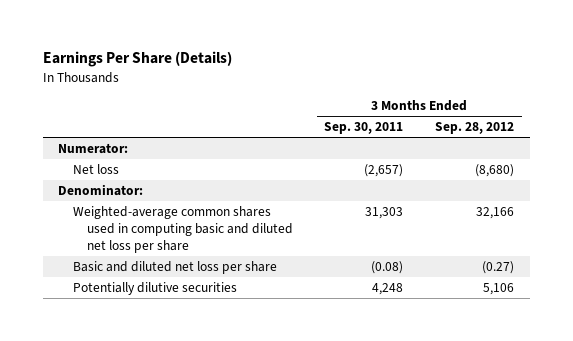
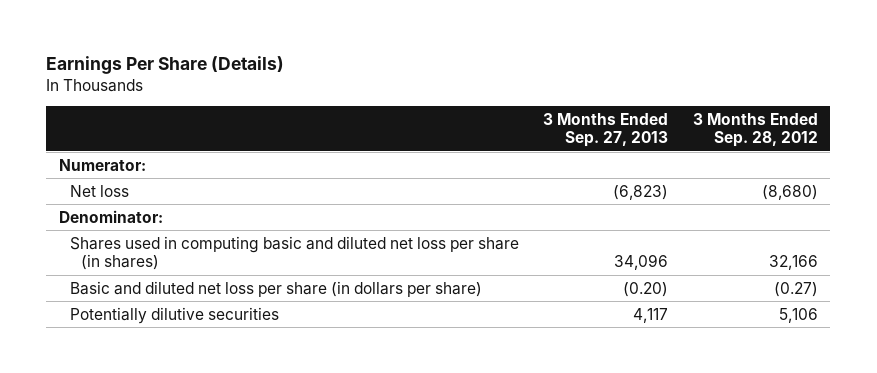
[324,121,404,134] Sep. 30, 2011 -> none
none -> [543,113,669,148] 3 Months Ended Sep. 27, 2013
[72,205,293,253] Weighted-average common shares used in computing basic and diluted net loss per share -> [70,235,520,270] Shares used in computing basic and diluted net loss per share (in shares)
[72,260,277,274] Basic and diluted net loss per share -> [70,280,483,297] Basic and diluted net loss per share (in dollars per share)

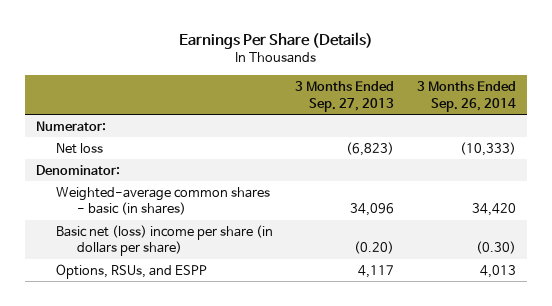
[692,113,818,148] 3 Months Ended Sep. 28, 2012 -> none
none -> [416,80,516,112] 3 Months Ended Sep. 26, 2014
[70,235,520,270] Shares used in computing basic and diluted net loss per share (in shares) -> [56,186,271,216] Weighted-average common shares - basic (in shares)
[70,280,483,297] Basic and diluted net loss per share (in dollars per share) -> [56,224,274,257] Basic net (loss) income per share (in dollars per share)
[70,306,280,324] Potentially dilutive securities -> [56,263,208,279] Options, RSUs, and ESPP

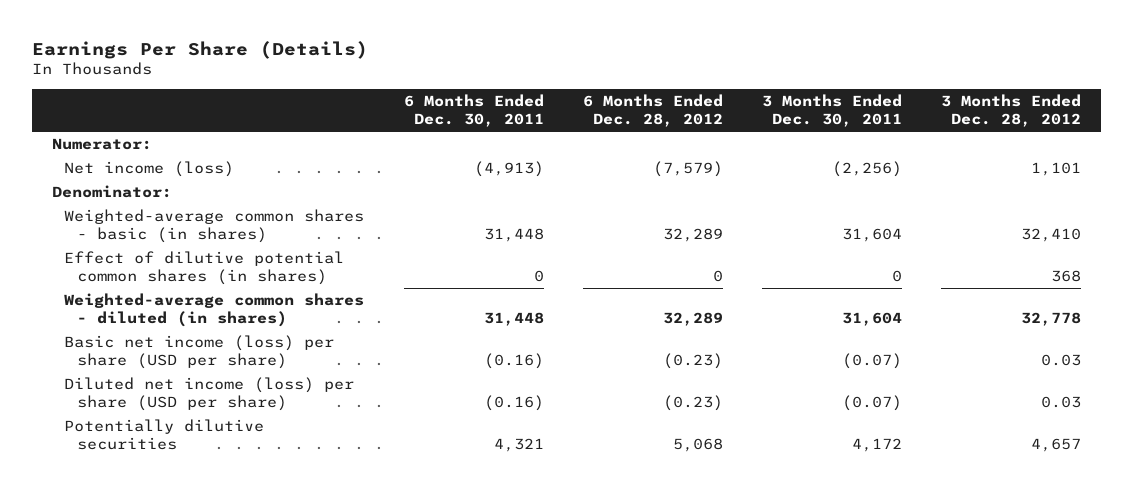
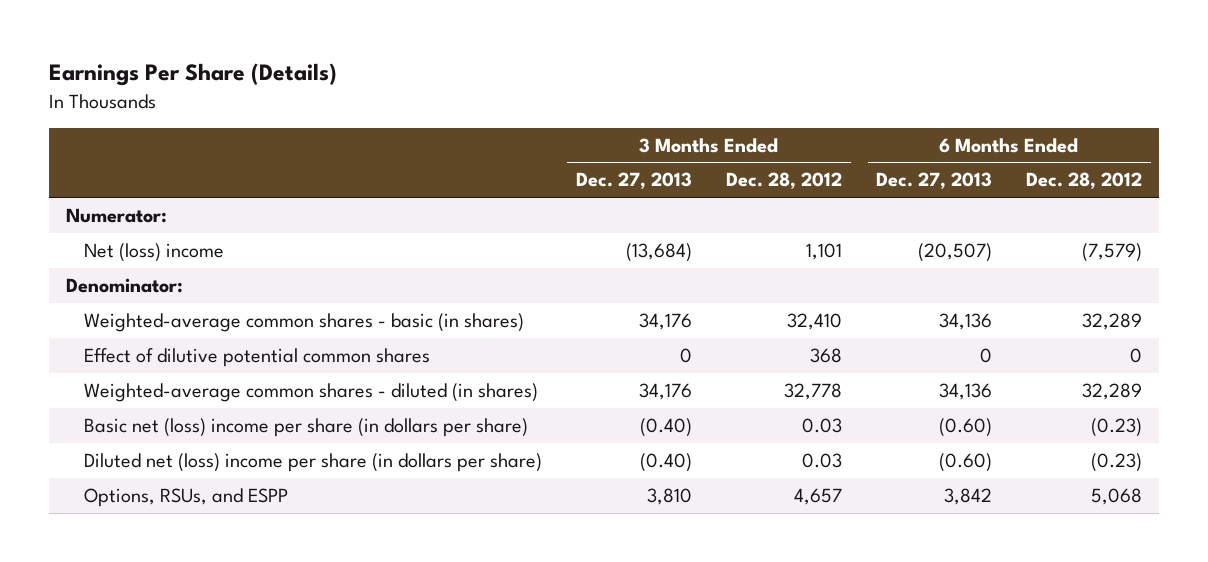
[403,94,544,128] 6 Months Ended Dec. 30, 2011 -> none
[762,94,903,128] 3 Months Ended Dec. 30, 2011 -> none
none -> [576,172,693,190] Dec. 27, 2013
none -> [876,172,993,190] Dec. 27, 2013
[64,161,235,178] Net income (loss) -> [83,243,224,263] Net (loss) income
[64,251,345,286] Effect of dilutive potential common shares (in shares) -> [83,348,430,368] Effect of dilutive potential common shares
[64,335,335,370] Basic net income (loss) per share (USD per share) -> [83,418,528,438] Basic net (loss) income per share (in dollars per share)
[64,377,355,412] Diluted net income (loss) per share (USD per share) -> [83,453,542,473] Diluted net (loss) income per share (in dollars per share)
[64,419,265,451] Potentially dilutive securities -> [83,488,288,508] Options, RSUs, and ESPP

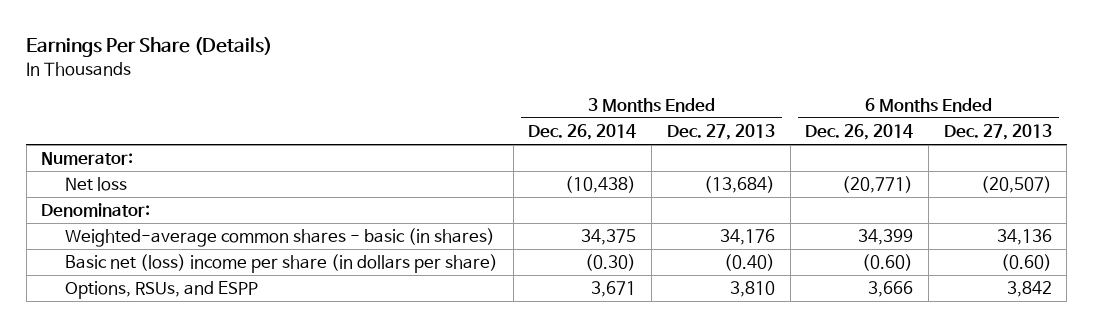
[726,172,843,190] Dec. 28, 2012 -> none
[1026,172,1143,190] Dec. 28, 2012 -> none
none -> [528,124,637,141] Dec. 26, 2014
none -> [805,124,914,141] Dec. 26, 2014
[83,243,224,263] Net (loss) income -> [64,177,127,192] Net loss
[83,348,430,368] Effect of dilutive potential common shares -> none
[83,383,538,403] Weighted-average common shares - diluted (in shares) -> none
[83,453,542,473] Diluted net (loss) income per share (in dollars per share) -> none

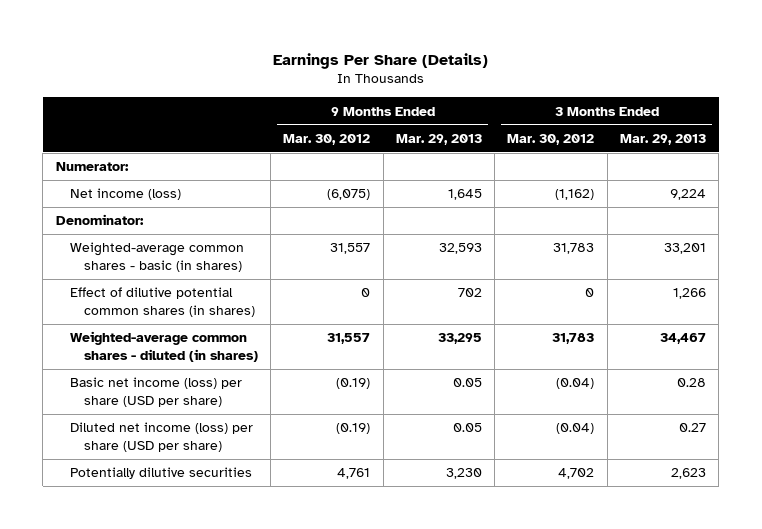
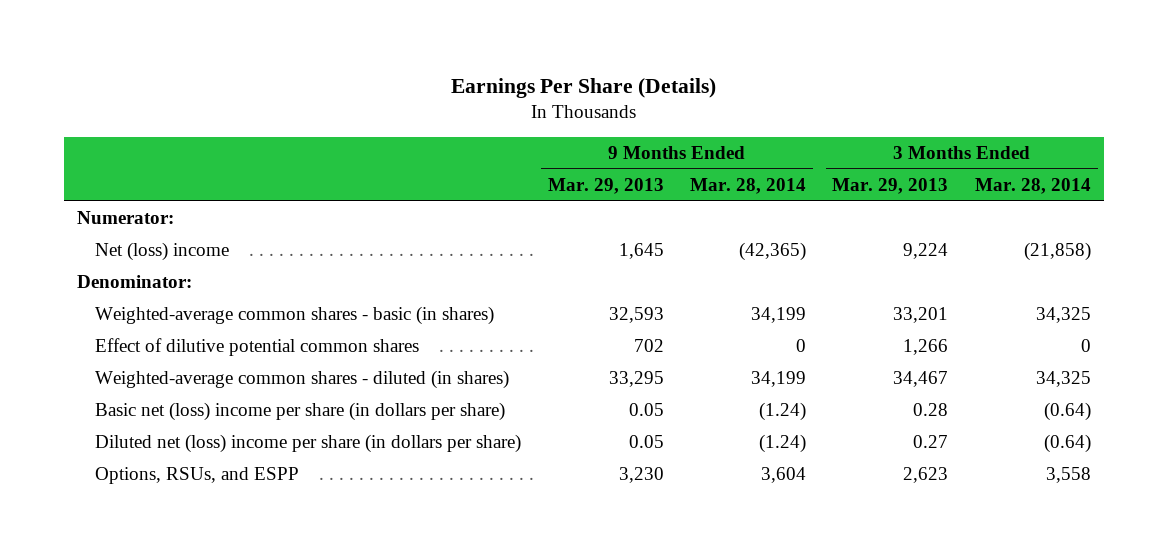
[283,134,371,146] Mar. 30, 2012 -> none
[507,134,595,146] Mar. 30, 2012 -> none
none -> [690,177,807,194] Mar. 28, 2014
none -> [974,177,1091,194] Mar. 28, 2014
[69,188,181,201] Net income (loss) -> [95,241,230,261] Net (loss) income
[69,287,255,317] Effect of dilutive potential common shares (in shares) -> [95,337,420,356] Effect of dilutive potential common shares
[69,377,242,407] Basic net income (loss) per share (USD per share) -> [95,401,506,421] Basic net (loss) income per share (in dollars per share)
[69,422,253,452] Diluted net income (loss) per share (USD per share) -> [95,433,522,453] Diluted net (loss) income per share (in dollars per share)
[69,467,252,480] Potentially dilutive securities -> [95,466,300,484] Options, RSUs, and ESPP

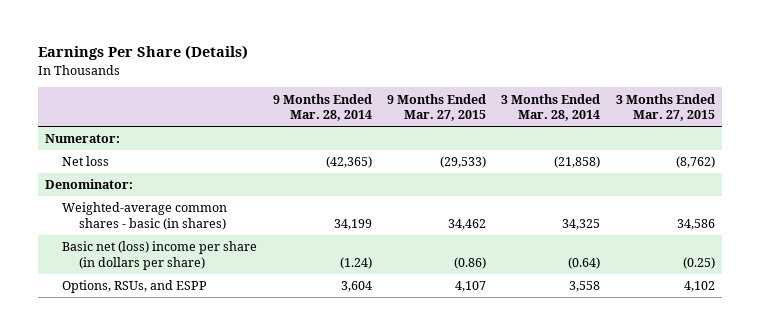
[547,177,664,194] Mar. 29, 2013 -> none
[832,177,949,194] Mar. 29, 2013 -> none
none -> [386,93,486,122] 9 Months Ended Mar. 27, 2015
none -> [615,93,715,122] 3 Months Ended Mar. 27, 2015
[95,241,230,261] Net (loss) income -> [62,156,110,167] Net loss
[95,337,420,356] Effect of dilutive potential common shares -> none
[95,369,510,389] Weighted-average common shares - diluted (in shares) -> none
[95,433,522,453] Diluted net (loss) income per share (in dollars per share) -> none

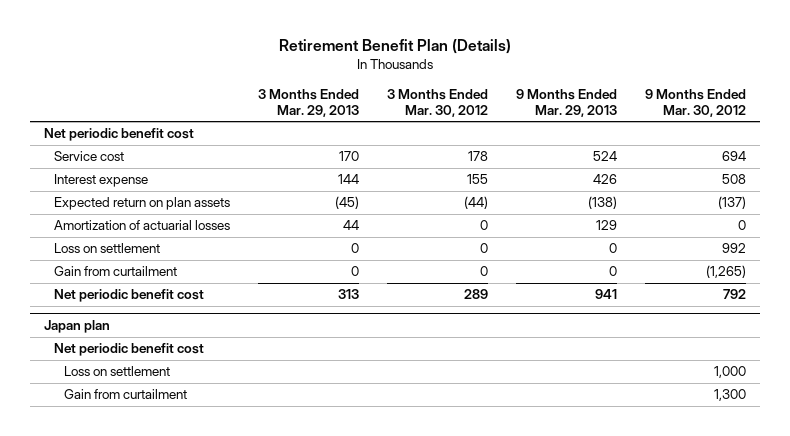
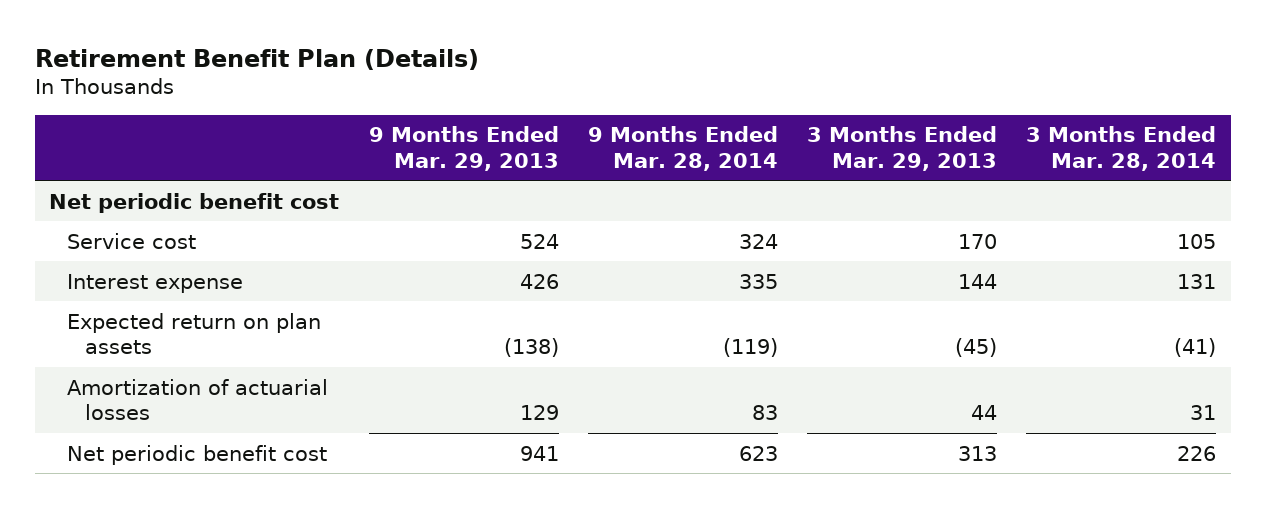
[386,88,488,117] 3 Months Ended Mar. 30, 2012 -> none
[644,88,746,117] 9 Months Ended Mar. 30, 2012 -> none
none -> [587,126,778,171] 9 Months Ended Mar. 28, 2014
none -> [1026,126,1217,171] 3 Months Ended Mar. 28, 2014
[53,243,160,254] Loss on settlement -> none
[53,266,177,277] Gain from curtailment -> none
[44,320,111,334] Japan plan -> none
[53,343,204,357] Net periodic benefit cost -> none
[63,366,170,377] Loss on settlement -> none
[63,389,187,400] Gain from curtailment -> none

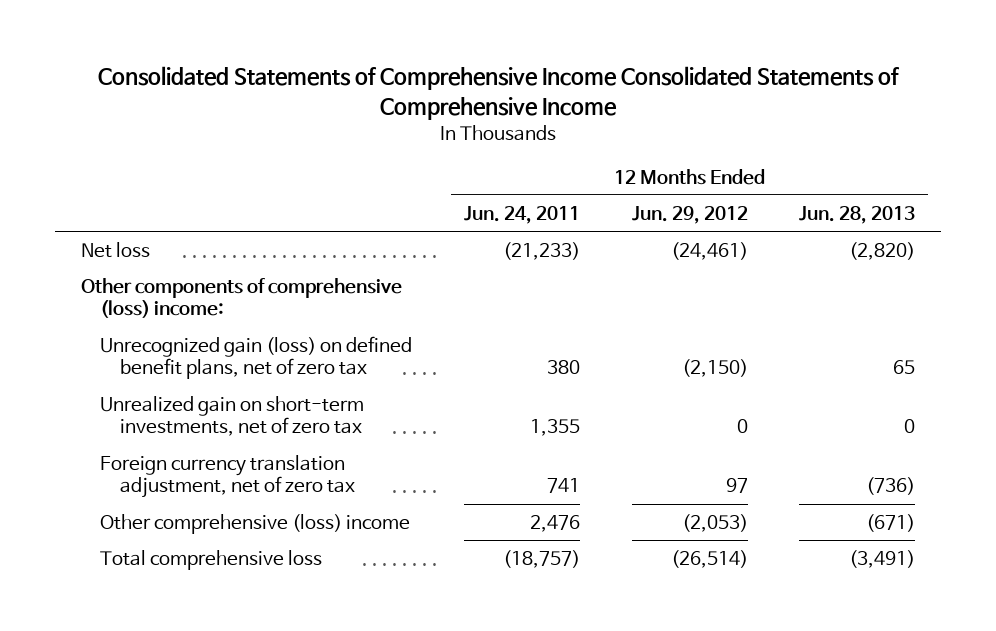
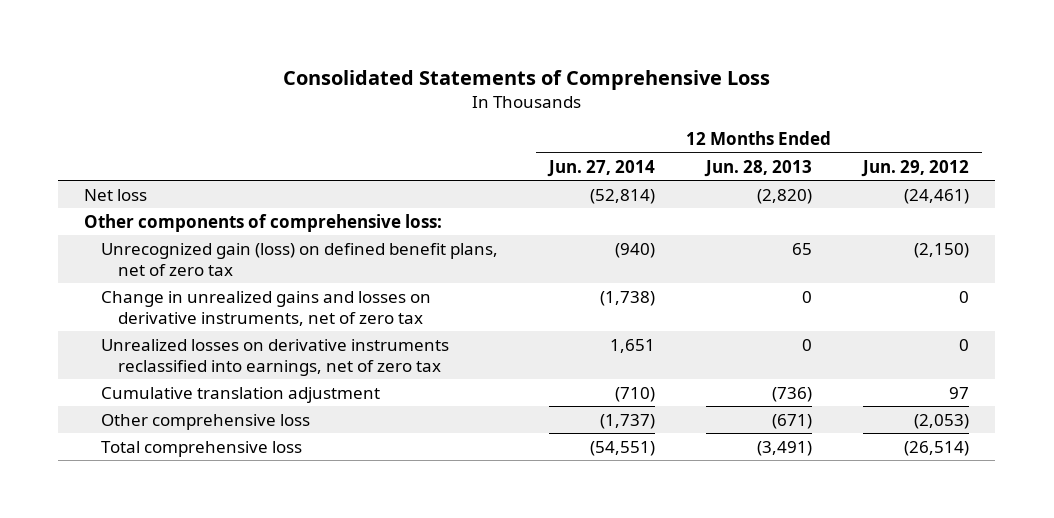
[98,66,901,120] Consolidated Statements of Comprehensive Income Consolidated Statements of Comprehensive Income -> [282,70,770,91] Consolidated Statements of Comprehensive Loss
[463,206,580,225] Jun. 24, 2011 -> none
none -> [547,159,656,177] Jun. 27, 2014
[80,278,402,319] Other components of comprehensive (loss) income: -> [84,213,443,232] Other components of comprehensive loss:
none -> [100,290,431,326] Change in unrealized gains and losses on derivative instruments, net of zero tax
[100,396,365,437] Unrealized gain on short-term investments, net of zero tax -> [100,338,449,376] Unrealized losses on derivative instruments reclassified into earnings, net of zero tax
[100,455,355,499] Foreign currency translation adjustment, net of zero tax -> [100,386,380,403] Cumulative translation adjustment
[100,514,411,535] Other comprehensive (loss) income -> [100,413,310,430] Other comprehensive loss

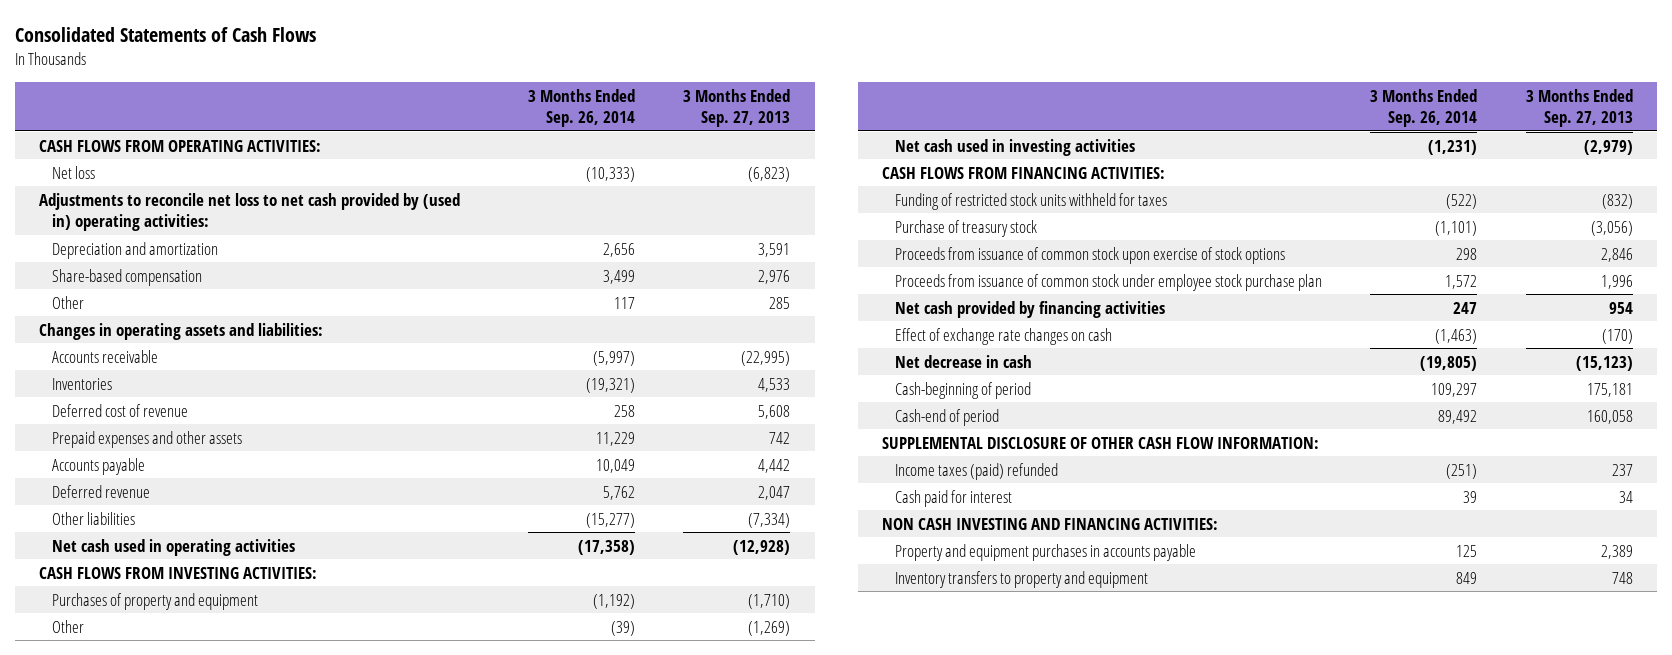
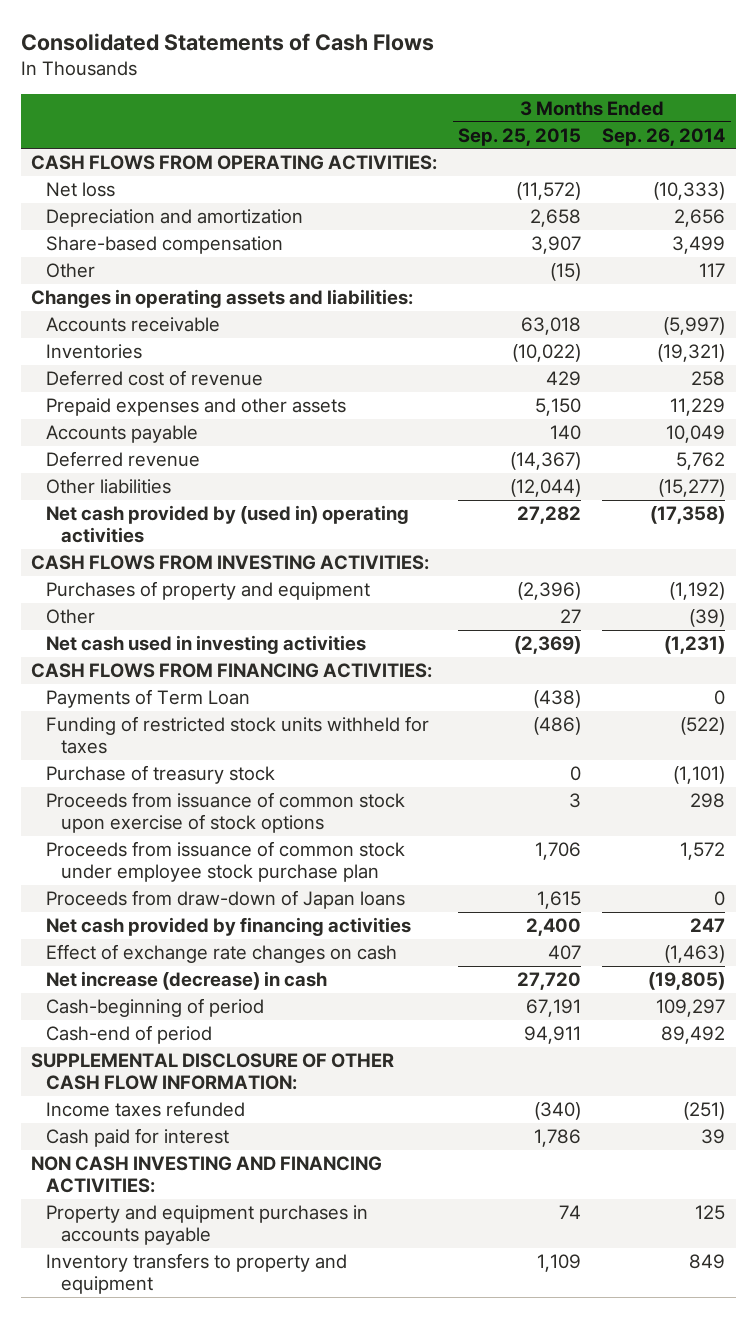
[683,88,791,128] 3 Months Ended Sep. 27, 2013 -> none
none -> [458,127,582,146] Sep. 25, 2015
[39,192,461,232] Adjustments to reconcile net loss to net cash provided by (used in) operating activities: -> none
[52,538,296,556] Net cash used in operating activities -> [45,505,409,544] Net cash provided by (used in) operating activities
none -> [45,689,250,709] Payments of Term Loan
none -> [45,890,405,910] Proceeds from draw-down of Japan loans
[894,354,1032,368] Net decrease in cash -> [45,971,327,991] Net increase (decrease) in cash
[894,462,1058,480] Income taxes (paid) refunded -> [45,1101,245,1118] Income taxes refunded

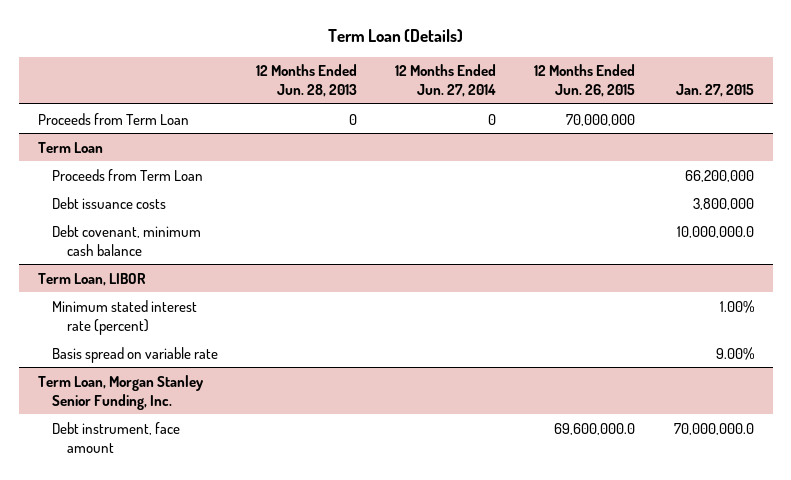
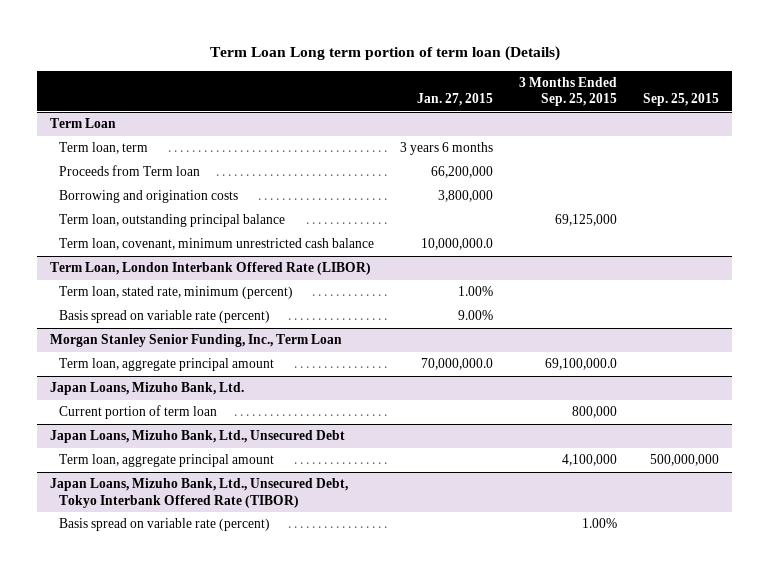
[327,28,463,42] Term Loan (Details) -> [209,46,560,62] Term Loan Long term portion of term loan (Details)
[256,64,358,98] 12 Months Ended Jun. 28, 2013 -> none
[395,64,497,98] 12 Months Ended Jun. 27, 2014 -> none
[534,64,636,98] 12 Months Ended Jun. 26, 2015 -> none
none -> [519,76,618,107] 3 Months Ended Sep. 25, 2015
none -> [643,93,720,107] Sep. 25, 2015
[37,112,189,125] Proceeds from Term Loan -> none
[37,272,146,286] Term Loan, LIBOR -> none
none -> [59,142,149,155] Term loan, term
[52,168,204,181] Proceeds from Term Loan -> [59,165,201,177] Proceeds from Term loan
[52,196,167,209] Debt issuance costs -> [59,190,239,204] Borrowing and origination costs
none -> [59,214,286,228] Term loan, outstanding principal balance
[52,224,202,256] Debt covenant, minimum cash balance -> [59,238,375,251] Term loan, covenant, minimum unrestricted cash balance
none -> [49,262,371,276] Term Loan, London Interbank Offered Rate (LIBOR)
[52,299,198,335] Minimum stated interest rate (percent) -> [59,286,294,300] Term loan, stated rate, minimum (percent)
[52,346,219,363] Basis spread on variable rate -> [59,310,271,324] Basis spread on variable rate (percent)
[37,374,204,410] Term Loan, Morgan Stanley Senior Funding, Inc. -> [49,334,342,348] Morgan Stanley Senior Funding, Inc., Term Loan
[52,421,181,453] Debt instrument, face amount -> [59,358,275,372] Term loan, aggregate principal amount
none -> [49,382,244,396] Japan Loans, Mizuho Bank, Ltd.
none -> [59,405,218,420] Current portion of term loan
none -> [49,430,345,444] Japan Loans, Mizuho Bank, Ltd., Unsecured Debt
none -> [59,454,275,468] Term loan, aggregate principal amount
none -> [49,478,348,508] Japan Loans, Mizuho Bank, Ltd., Unsecured Debt, Tokyo Interbank Offered Rate (TIBOR)
none -> [59,518,271,532] Basis spread on variable rate (percent)

